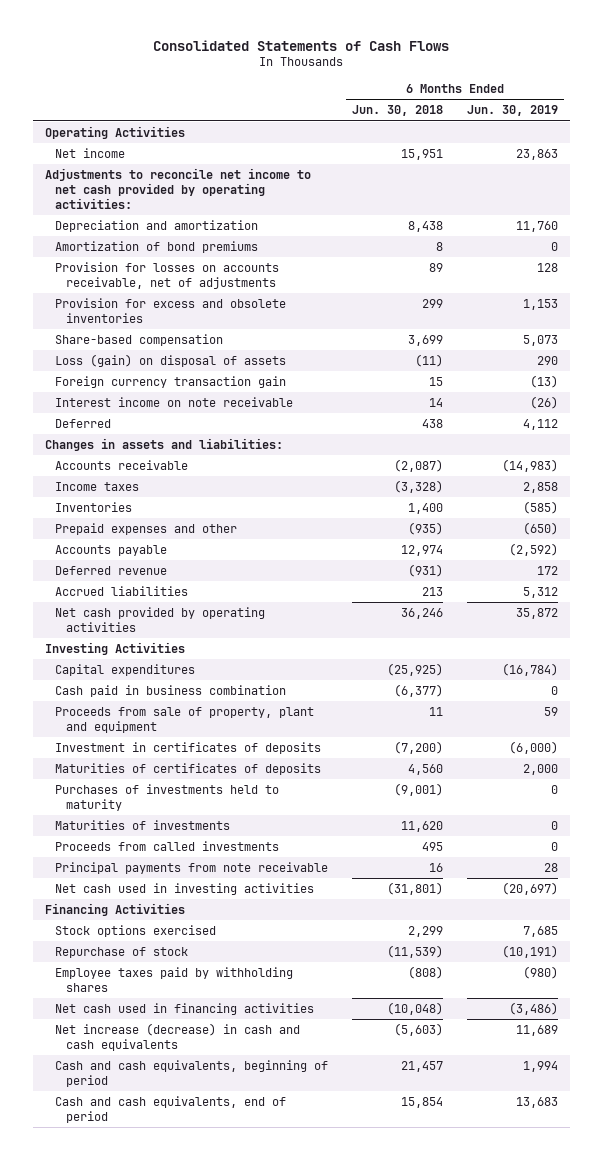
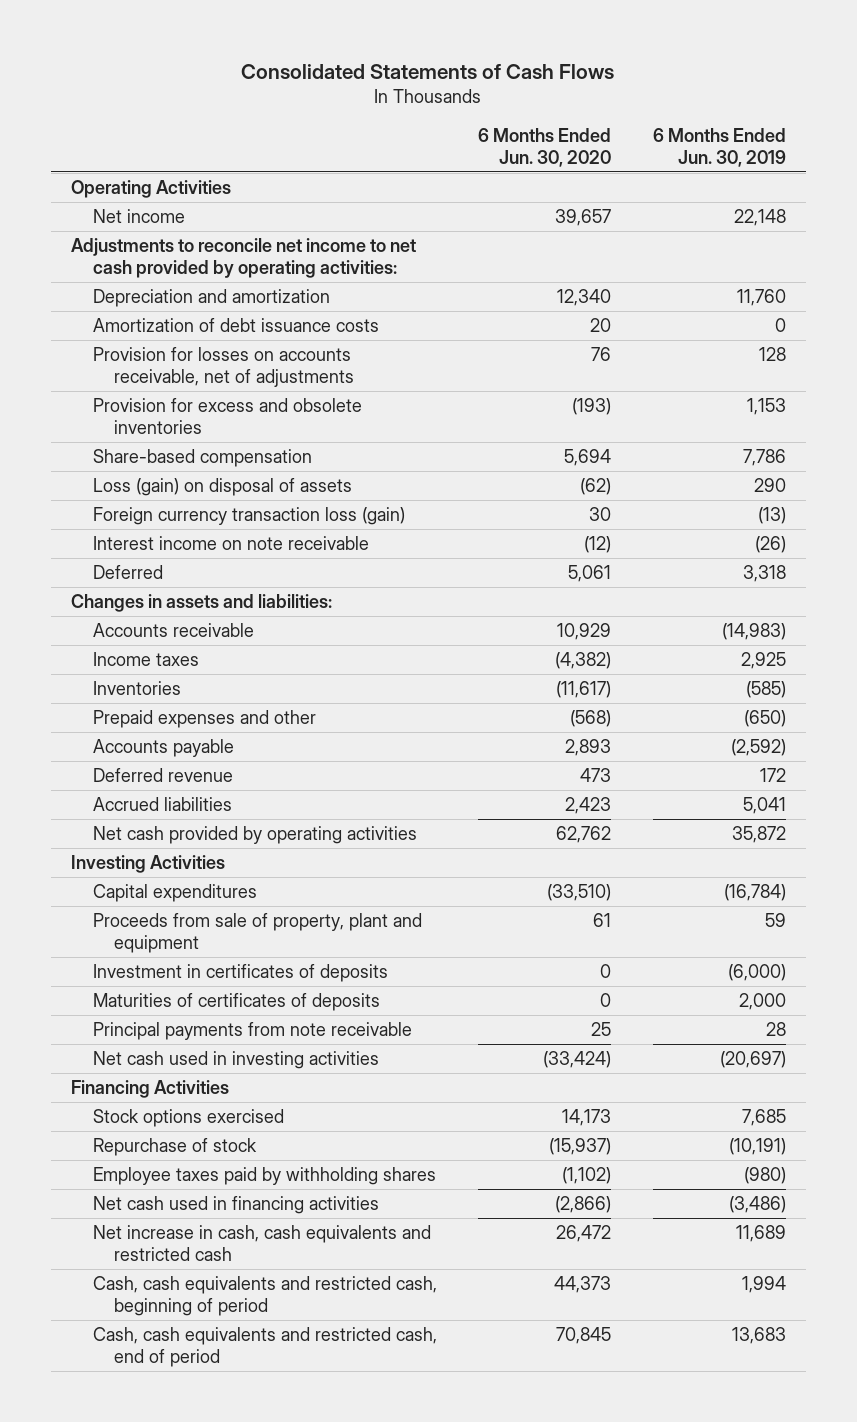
[352,105,444,117] Jun. 30, 2018 -> none
none -> [478,128,612,167] 6 Months Ended Jun. 30, 2020
[515,148,558,160] 23,863 -> [733,209,786,227] 22,148
[55,240,259,253] Amortization of bond premiums -> none
none -> [92,318,379,333] Amortization of debt issuance costs
[522,334,558,346] 5,073 -> [742,449,786,467] 7,786
[55,375,287,388] Foreign currency transaction gain -> [92,507,405,526] Foreign currency transaction loss (gain)
[522,418,558,430] 4,112 -> [742,565,786,583] 3,318
[522,481,558,493] 2,858 -> [740,652,786,670] 2,925
[522,586,558,598] 5,312 -> [742,797,786,815] 5,041
[55,684,287,697] Cash paid in business combination -> none
[55,783,280,811] Purchases of investments held to maturity -> none
[55,819,231,830] Maturities of investments -> none
[55,840,280,851] Proceeds from called investments -> none
[55,1022,301,1051] Net increase (decrease) in cash and cash equivalents -> [92,1225,431,1261] Net increase in cash, cash equivalents and restricted cash
[55,1059,329,1087] Cash and cash equivalents, beginning of period -> [92,1276,437,1316] Cash, cash equivalents and restricted cash, beginning of period
[55,1095,287,1123] Cash and cash equivalents, end of period -> [92,1327,437,1367] Cash, cash equivalents and restricted cash, end of period

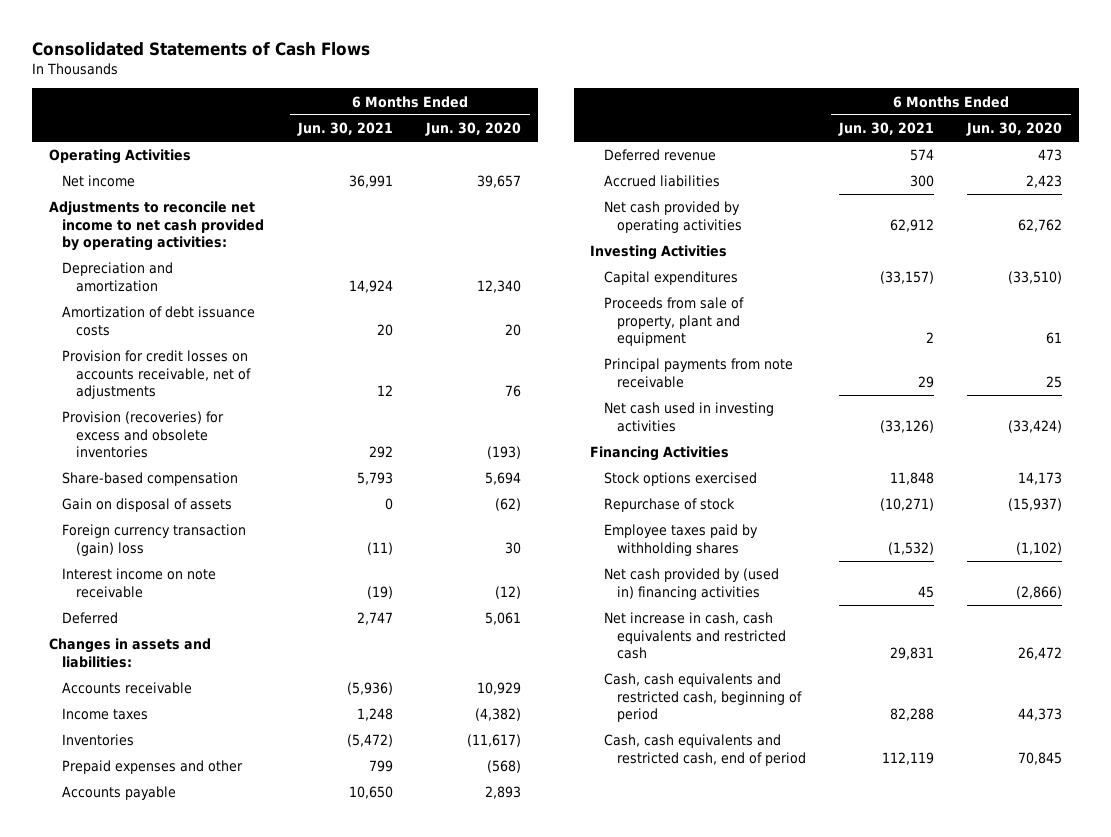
[652,128,786,167] 6 Months Ended Jun. 30, 2019 -> none
none -> [297,122,394,137] Jun. 30, 2021
[92,347,355,387] Provision for losses on accounts receivable, net of adjustments -> [62,350,251,399] Provision for credit losses on accounts receivable, net of adjustments
[92,398,362,434] Provision for excess and obsolete inventories -> [62,411,225,458] Provision (recoveries) for excess and obsolete inventories
[92,478,352,497] Loss (gain) on disposal of assets -> [62,498,233,513] Gain on disposal of assets
[92,507,405,526] Foreign currency transaction loss (gain) -> [62,524,247,556] Foreign currency transaction (gain) loss
[92,964,388,983] Investment in certificates of deposits -> none
[92,993,380,1012] Maturities of certificates of deposits -> none
[92,1196,379,1215] Net cash used in financing activities -> [603,568,779,600] Net cash provided by (used in) financing activities

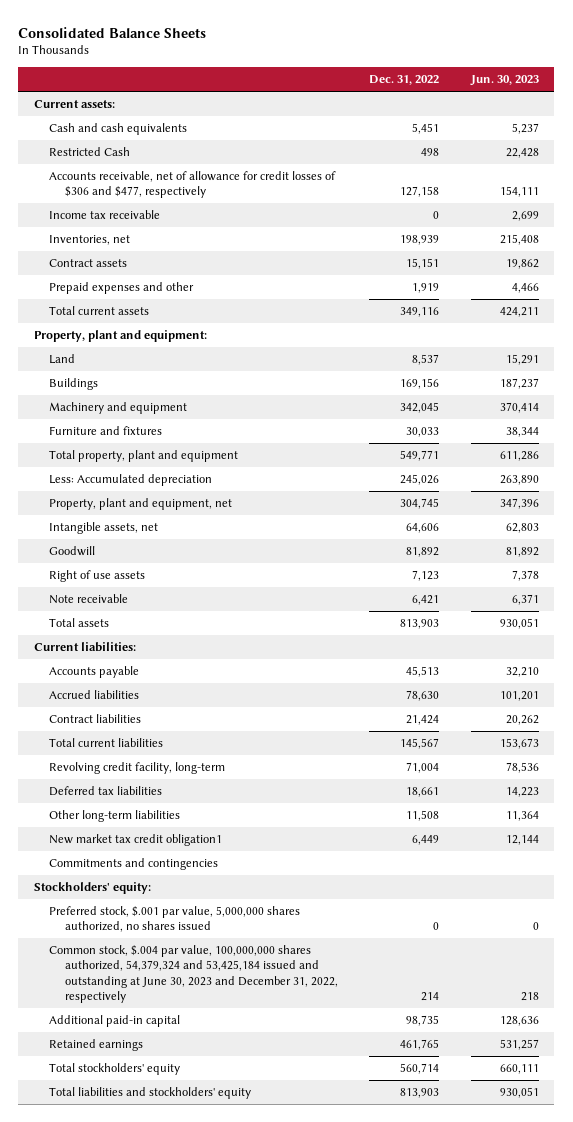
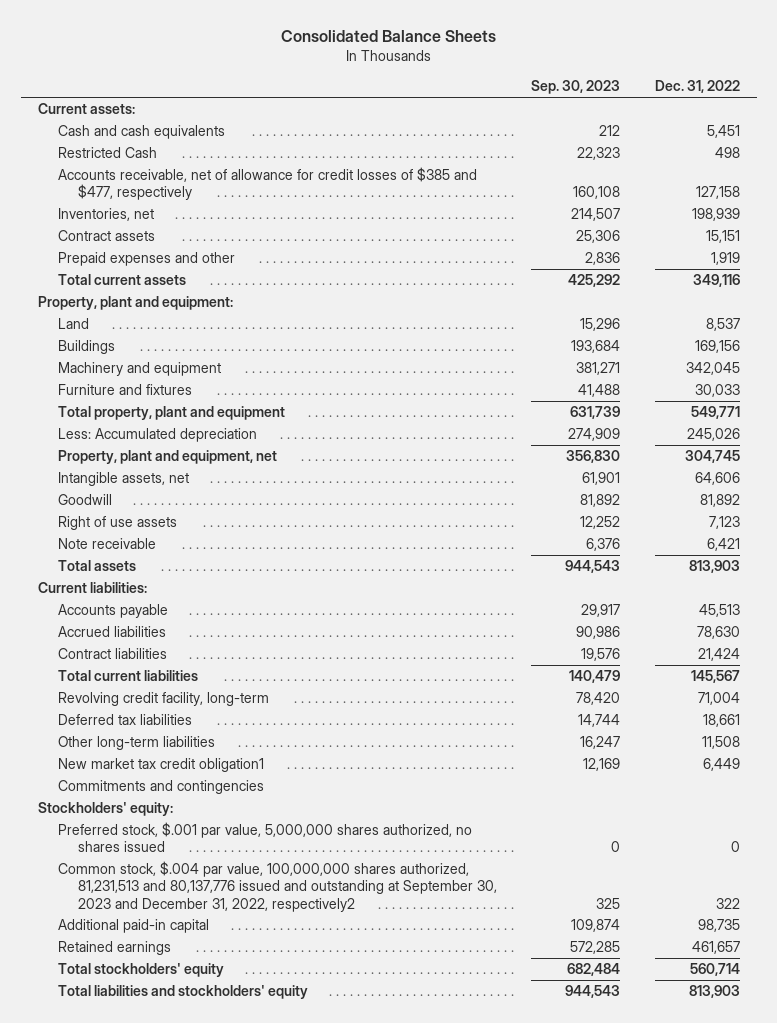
[469,75,539,87] Jun. 30, 2023 -> none
none -> [531,80,621,95] Sep. 30, 2023
[49,210,161,220] Income tax receivable -> none
[49,171,337,199] Accounts receivable, net of allowance for credit losses of $306 and $477, respectively -> [57,166,477,201] Accounts receivable, net of allowance for credit losses of $385 and $477, respectively
[49,945,338,1003] Common stock, $.004 par value, 100,000,000 shares authorized, 54,379,324 and 53,425,184 issued and outstanding at June 30, 2023 and December 31, 2022, respectively -> [57,860,498,912] Common stock, $.004 par value, 100,000,000 shares authorized, 81,231,513 and 80,137,776 issued and outstanding at September 30, 2023 and December 31, 2022, respectively2
[421,991,440,1001] 214 -> [715,897,740,909] 322
[400,1039,440,1051] 461,765 -> [691,940,740,954] 461,657

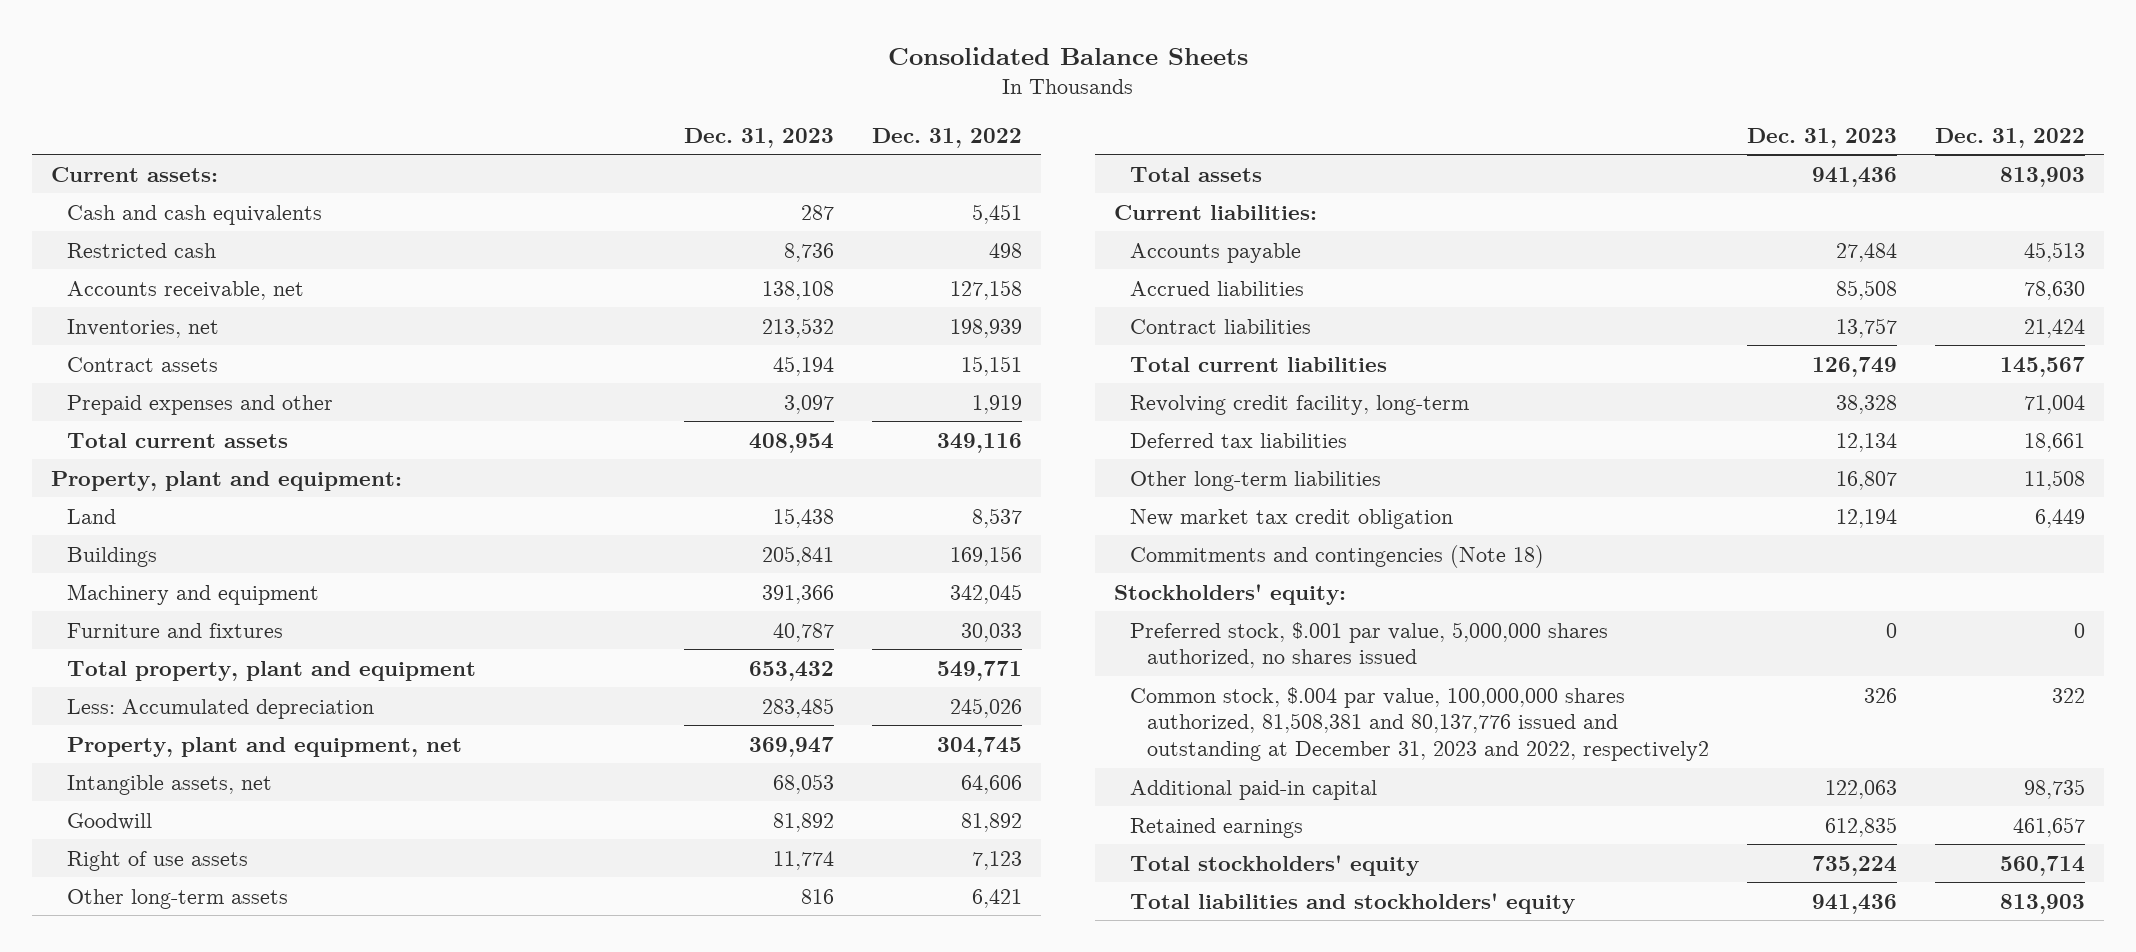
[531,80,621,95] Sep. 30, 2023 -> none
none -> [683,127,834,148] Dec. 31, 2023
[57,146,157,158] Restricted Cash -> [67,242,217,258] Restricted cash
[57,166,477,201] Accounts receivable, net of allowance for credit losses of $385 and $477, respectively -> [67,280,305,300] Accounts receivable, net
[57,537,156,549] Note receivable -> [67,888,289,909] Other long-term assets
[57,757,264,772] New market tax credit obligation1 -> [1130,508,1454,529] New market tax credit obligation
[57,779,264,794] Commitments and contingencies -> [1130,544,1545,568] Commitments and contingencies (Note 18)
[57,860,498,912] Common stock, $.004 par value, 100,000,000 shares authorized, 81,231,513 and 80,137,776 issued and outstanding at September 30, 2023 and December 31, 2022, respectively2 -> [1130,686,1709,762] Common stock, $.004 par value, 100,000,000 shares authorized, 81,508,381 and 80,137,776 issued and outstanding at December 31, 2023 and 2022, respectively2

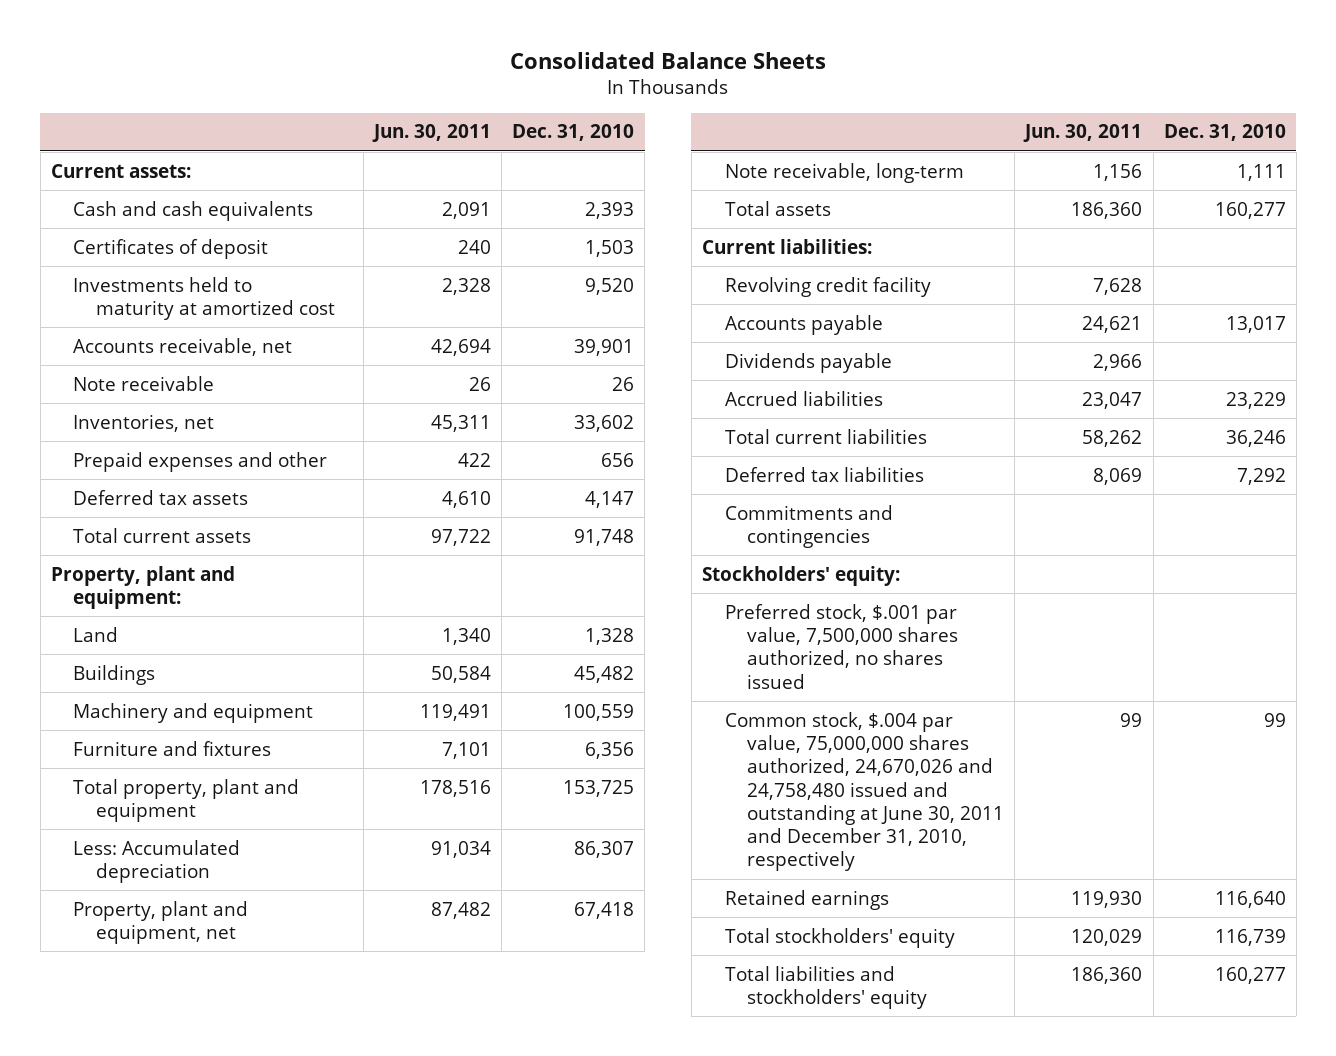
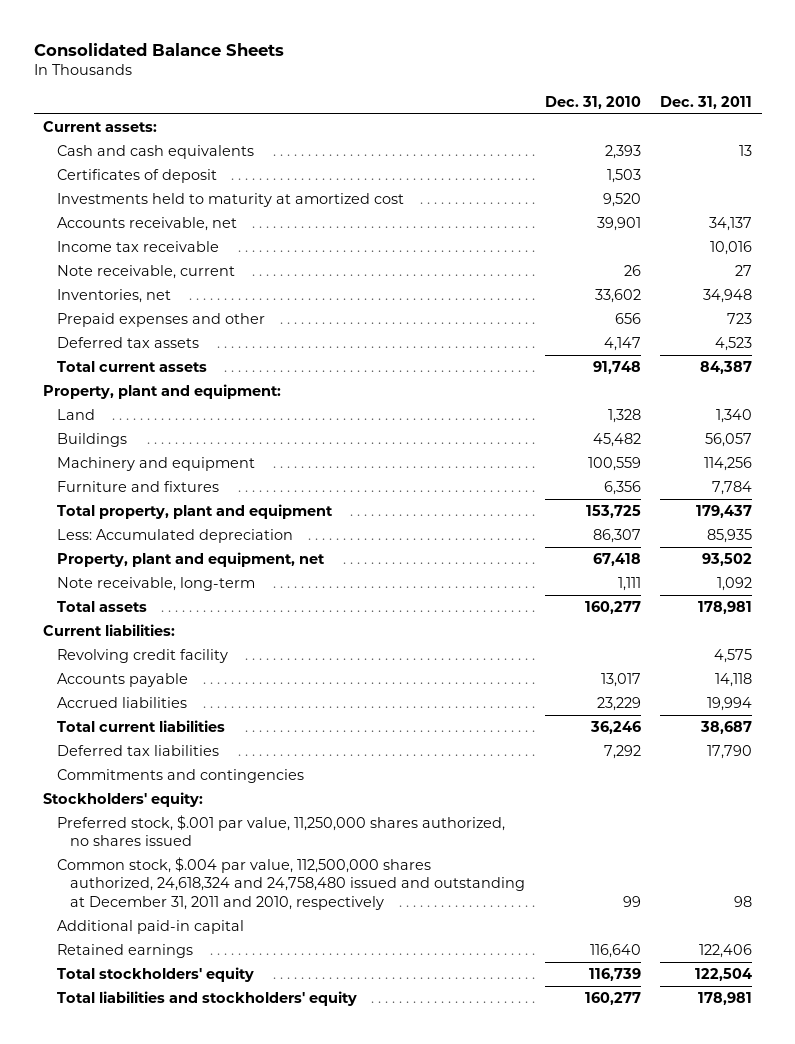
[372,124,492,143] Jun. 30, 2011 -> none
none -> [659,95,752,109] Dec. 31, 2011
none -> [56,240,219,252] Income tax receivable
[73,375,215,391] Note receivable -> [56,264,235,279] Note receivable, current
[724,352,892,373] Dividends payable -> none
[724,603,959,689] Preferred stock, $.001 par value, 7,500,000 shares authorized, no shares issued -> [56,814,505,847] Preferred stock, $.001 par value, 11,250,000 shares authorized, no shares issued
[724,711,1005,872] Common stock, $.004 par value, 75,000,000 shares authorized, 24,670,026 and 24,758,480 issued and outstanding at June 30, 2011 and December 31, 2010, respectively -> [56,856,526,911] Common stock, $.004 par value, 112,500,000 shares authorized, 24,618,324 and 24,758,480 issued and outstanding at December 31, 2011 and 2010, respectively
none -> [56,919,244,934] Additional paid-in capital

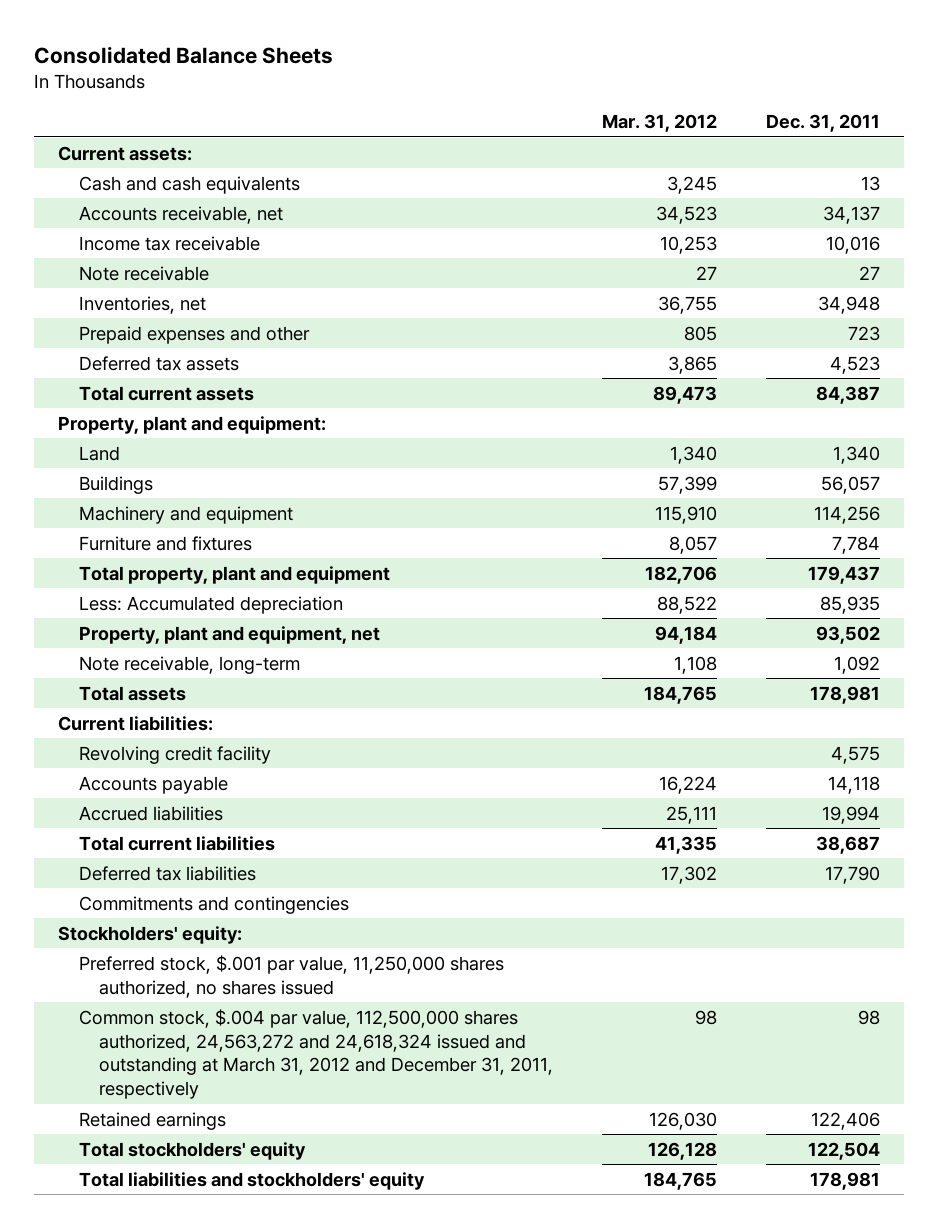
[544,95,641,109] Dec. 31, 2010 -> none
none -> [602,114,718,133] Mar. 31, 2012
[56,168,217,183] Certificates of deposit -> none
[56,192,404,207] Investments held to maturity at amortized cost -> none
[56,264,235,279] Note receivable, current -> [78,265,209,281] Note receivable
[56,919,244,934] Additional paid-in capital -> none
[56,856,526,911] Common stock, $.004 par value, 112,500,000 shares authorized, 24,618,324 and 24,758,480 issued and outstanding at December 31, 2011 and 2010, respectively -> [78,1008,554,1099] Common stock, $.004 par value, 112,500,000 shares authorized, 24,563,272 and 24,618,324 issued and outstanding at March 31, 2012 and December 31, 2011, respectively

